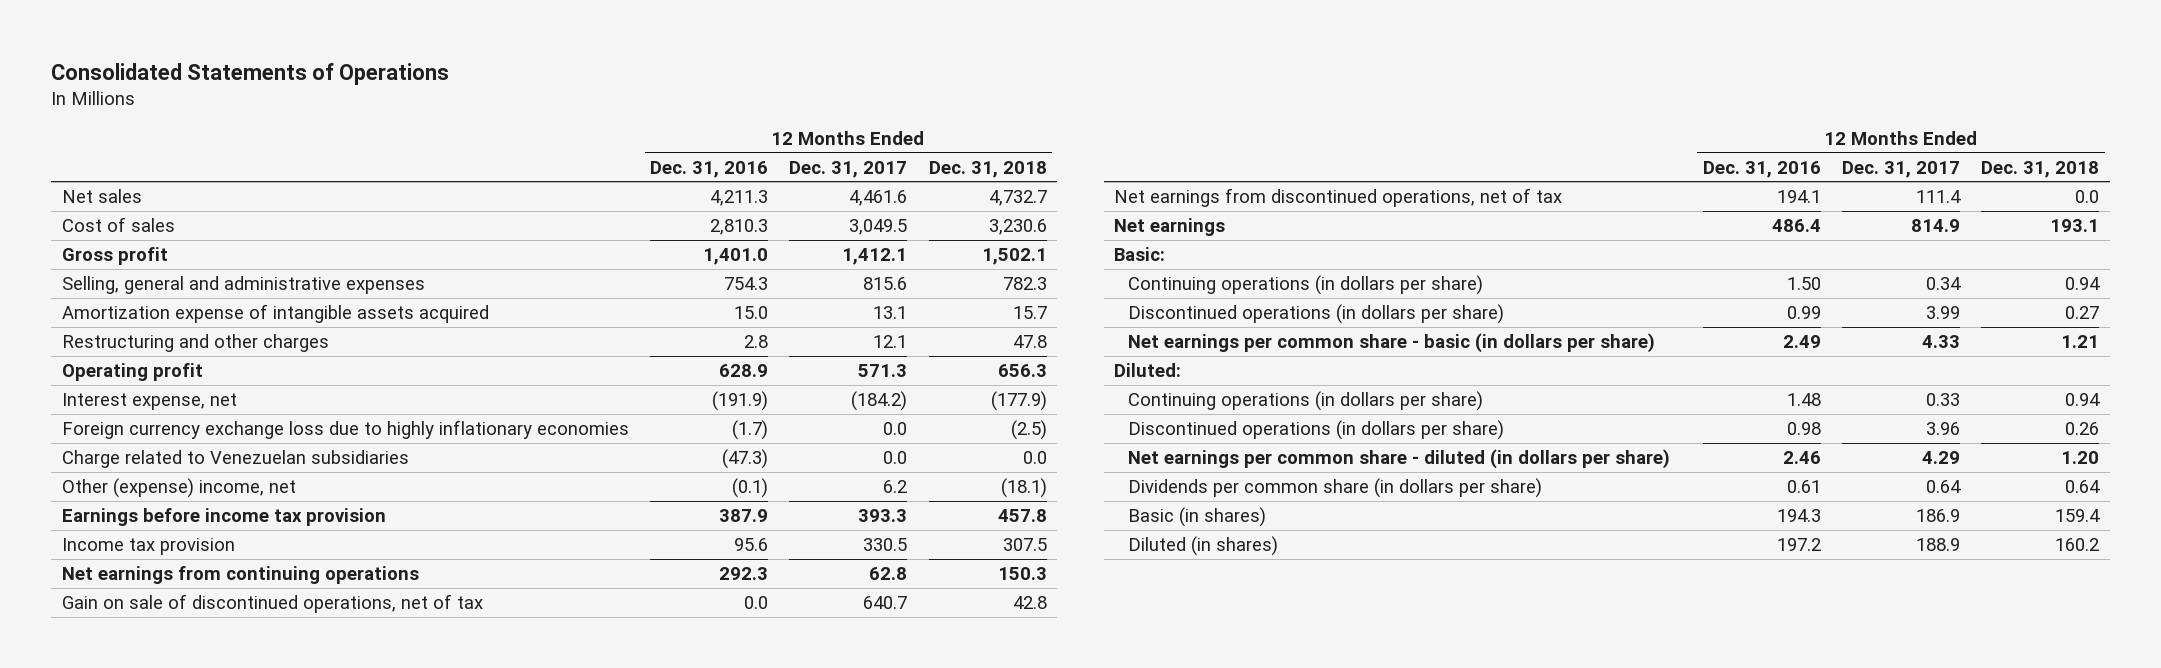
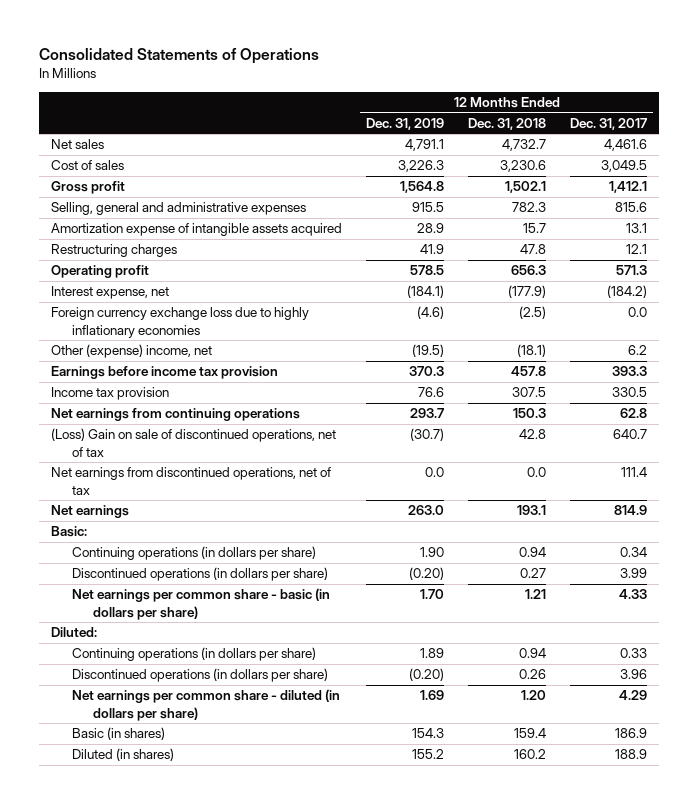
[649,160,768,178] Dec. 31, 2016 -> none
none -> [366,117,445,130] Dec. 31, 2019
[61,333,329,352] Restructuring and other charges -> [51,244,178,258] Restructuring charges
[61,449,409,468] Charge related to Venezuelan subsidiaries -> none
[61,593,483,613] Gain on sale of discontinued operations, net of tax -> [51,428,337,457] (Loss) Gain on sale of discontinued operations, net of tax
[1127,477,1542,498] Dividends per common share (in dollars per share) -> none

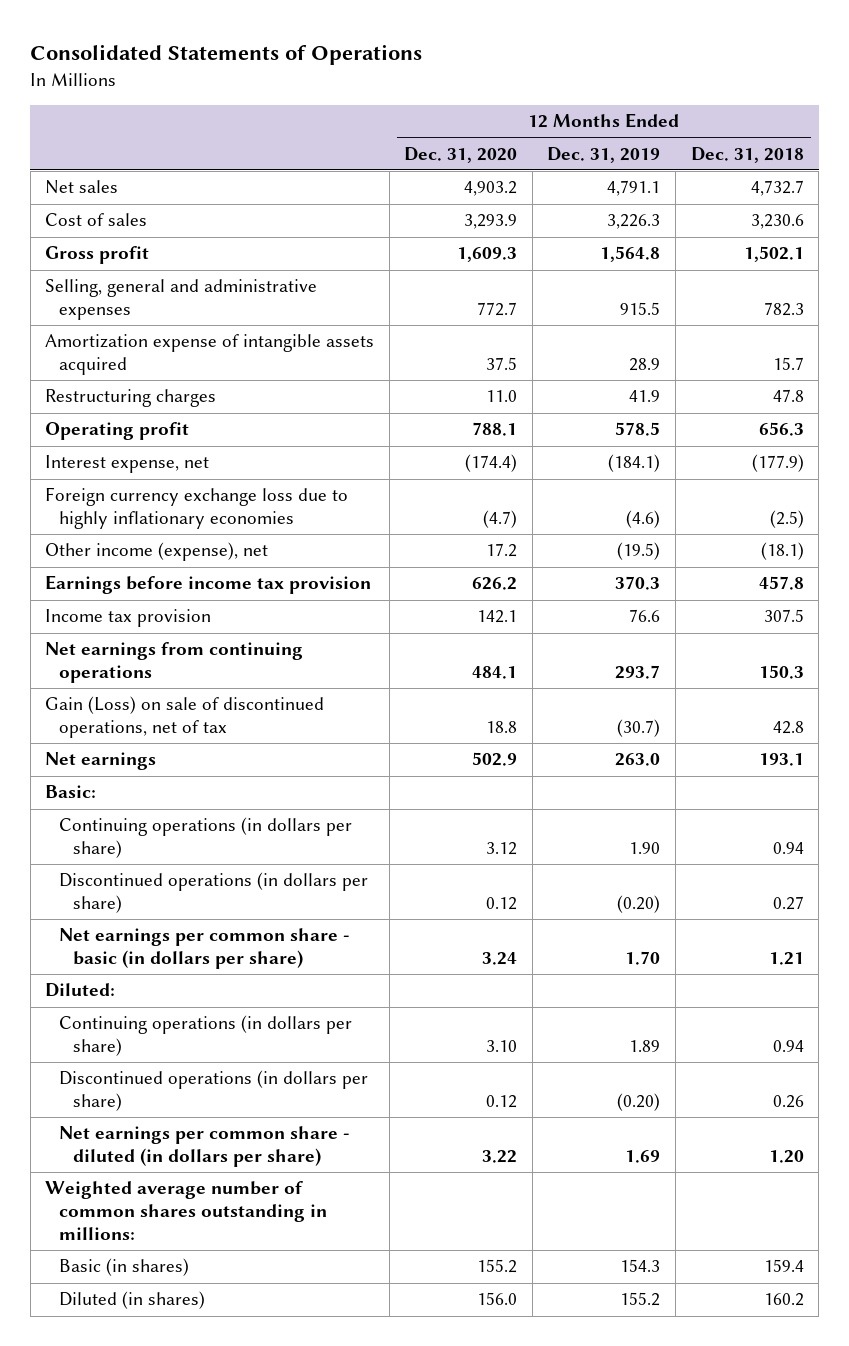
[570,117,648,130] Dec. 31, 2017 -> none
none -> [404,146,518,163] Dec. 31, 2020
[51,344,213,359] Other (expense) income, net -> [45,542,269,562] Other income (expense), net
[51,467,332,495] Net earnings from discontinued operations, net of tax -> none
[51,428,337,457] (Loss) Gain on sale of discontinued operations, net of tax -> [45,696,325,739] Gain (Loss) on sale of discontinued operations, net of tax
none -> [45,1181,327,1241] Weighted average number of common shares outstanding in millions:

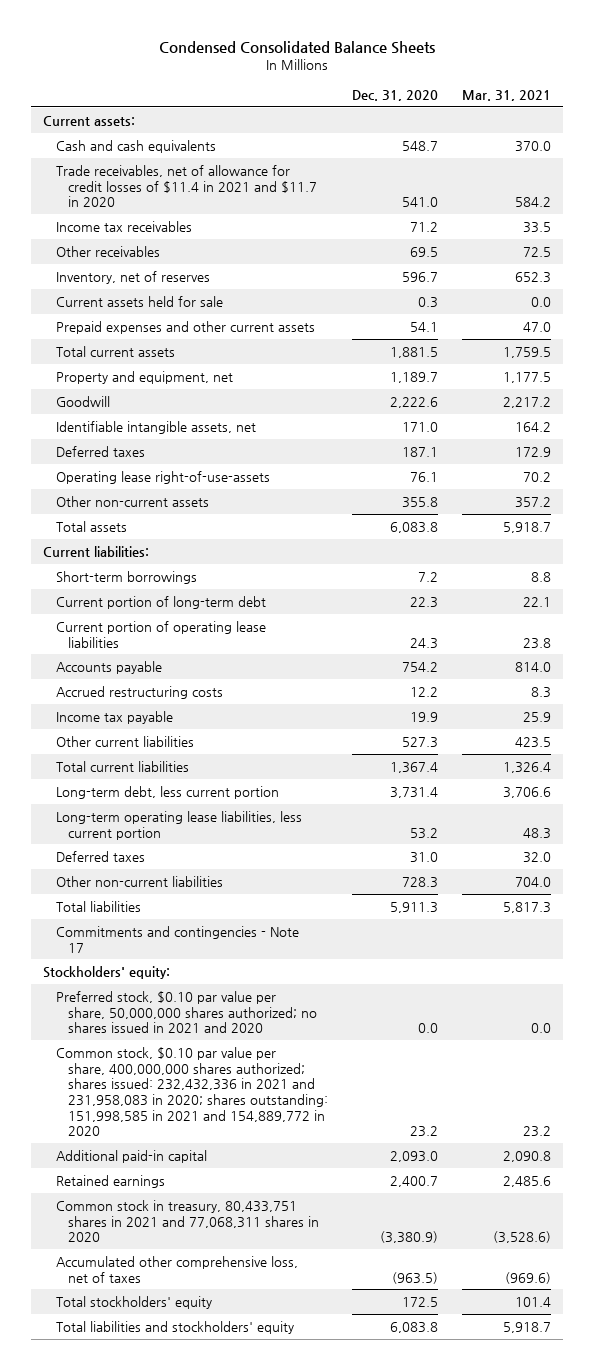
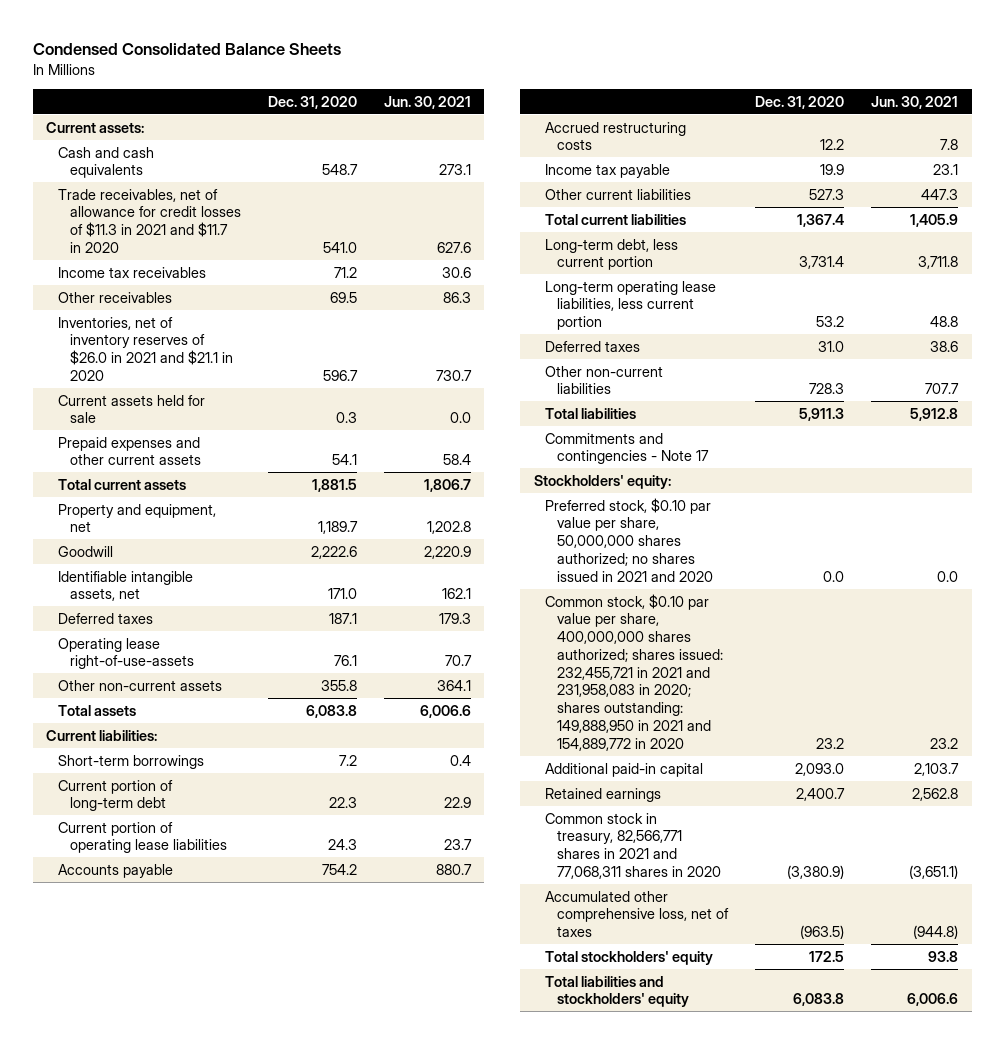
[462,90,552,102] Mar. 31, 2021 -> none
none -> [383,95,471,109] Jun. 30, 2021
[55,164,318,208] Trade receivables, net of allowance for credit losses of $11.4 in 2021 and $11.7 in 2020 -> [58,188,241,253] Trade receivables, net of allowance for credit losses of $11.3 in 2021 and $11.7 in 2020
[55,270,210,284] Inventory, net of reserves -> [58,316,233,381] Inventories, net of inventory reserves of $26.0 in 2021 and $21.1 in 2020
[55,1046,329,1137] Common stock, $0.10 par value per share, 400,000,000 shares authorized; shares issued: 232,432,336 in 2021 and 231,958,083 in 2020; shares outstanding: 151,998,585 in 2021 and 154,889,772 in 2020 -> [545,593,724,751] Common stock, $0.10 par value per share, 400,000,000 shares authorized; shares issued: 232,455,721 in 2021 and 231,958,083 in 2020; shares outstanding: 149,888,950 in 2021 and 154,889,772 in 2020
[55,1199,320,1243] Common stock in treasury, 80,433,751 shares in 2021 and 77,068,311 shares in 2020 -> [545,812,722,879] Common stock in treasury, 82,566,771 shares in 2021 and 77,068,311 shares in 2020

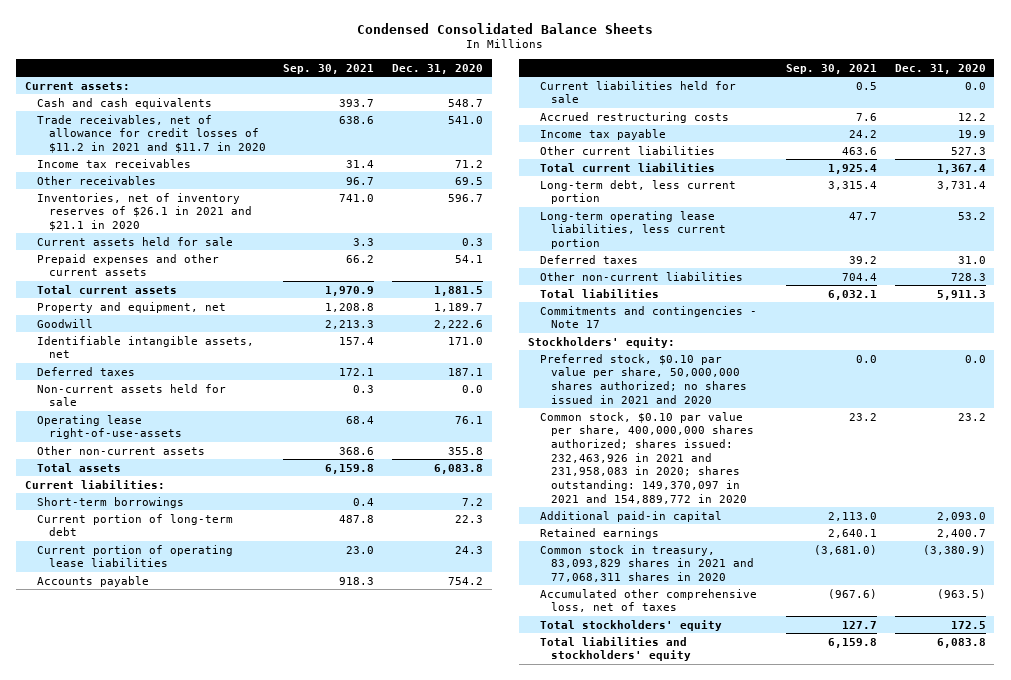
[383,95,471,109] Jun. 30, 2021 -> none
none -> [283,63,375,74] Sep. 30, 2021
[58,188,241,253] Trade receivables, net of allowance for credit losses of $11.3 in 2021 and $11.7 in 2020 -> [36,114,266,154] Trade receivables, net of allowance for credit losses of $11.2 in 2021 and $11.7 in 2020
[58,316,233,381] Inventories, net of inventory reserves of $26.0 in 2021 and $21.1 in 2020 -> [36,192,252,232] Inventories, net of inventory reserves of $26.1 in 2021 and $21.1 in 2020
none -> [36,383,226,407] Non-current assets held for sale
none -> [539,80,736,104] Current liabilities held for sale
[545,593,724,751] Common stock, $0.10 par value per share, 400,000,000 shares authorized; shares issued: 232,455,721 in 2021 and 231,958,083 in 2020; shares outstanding: 149,888,950 in 2021 and 154,889,772 in 2020 -> [539,411,755,504] Common stock, $0.10 par value per share, 400,000,000 shares authorized; shares issued: 232,463,926 in 2021 and 231,958,083 in 2020; shares outstanding: 149,370,097 in 2021 and 154,889,772 in 2020
[545,812,722,879] Common stock in treasury, 82,566,771 shares in 2021 and 77,068,311 shares in 2020 -> [539,544,755,583] Common stock in treasury, 83,093,829 shares in 2021 and 77,068,311 shares in 2020

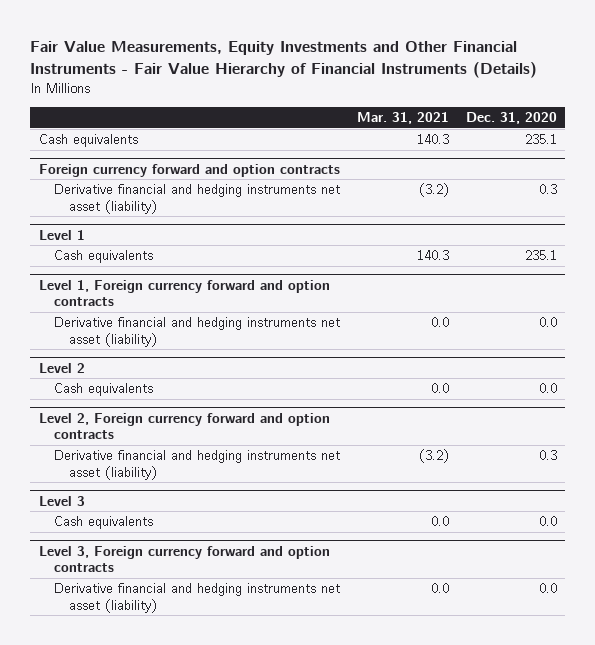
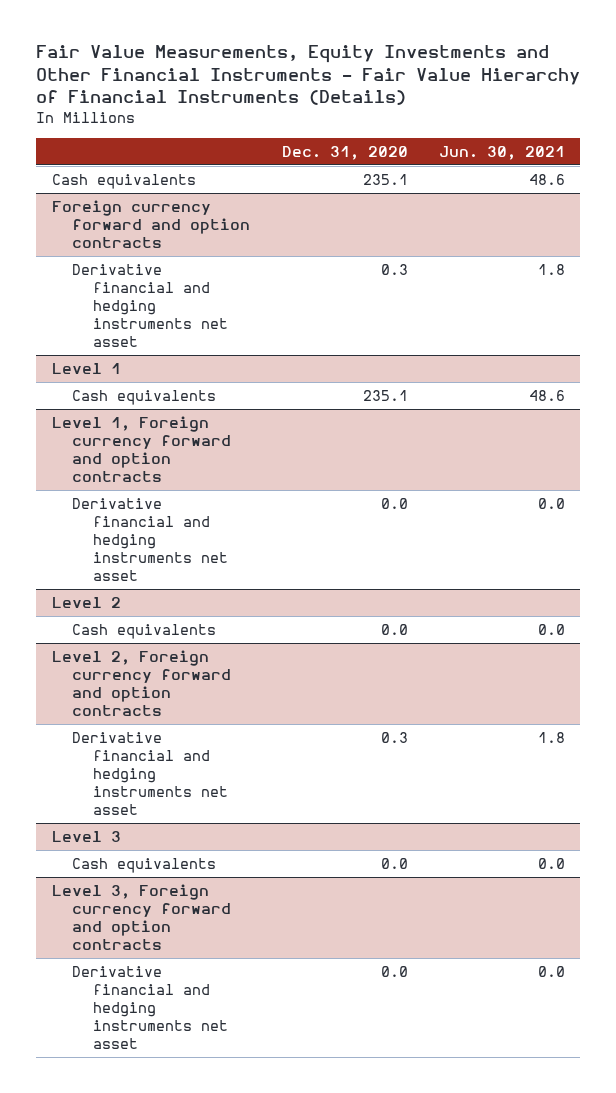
[356,112,449,125] Mar. 31, 2021 -> none
none -> [438,145,565,160] Jun. 30, 2021
[53,184,340,214] Derivative financial and hedging instruments net asset (liability) -> [72,264,229,348] Derivative financial and hedging instruments net asset
[53,317,340,347] Derivative financial and hedging instruments net asset (liability) -> [72,498,229,582] Derivative financial and hedging instruments net asset
[53,450,340,480] Derivative financial and hedging instruments net asset (liability) -> [72,732,229,816] Derivative financial and hedging instruments net asset
[53,583,340,613] Derivative financial and hedging instruments net asset (liability) -> [72,966,229,1050] Derivative financial and hedging instruments net asset

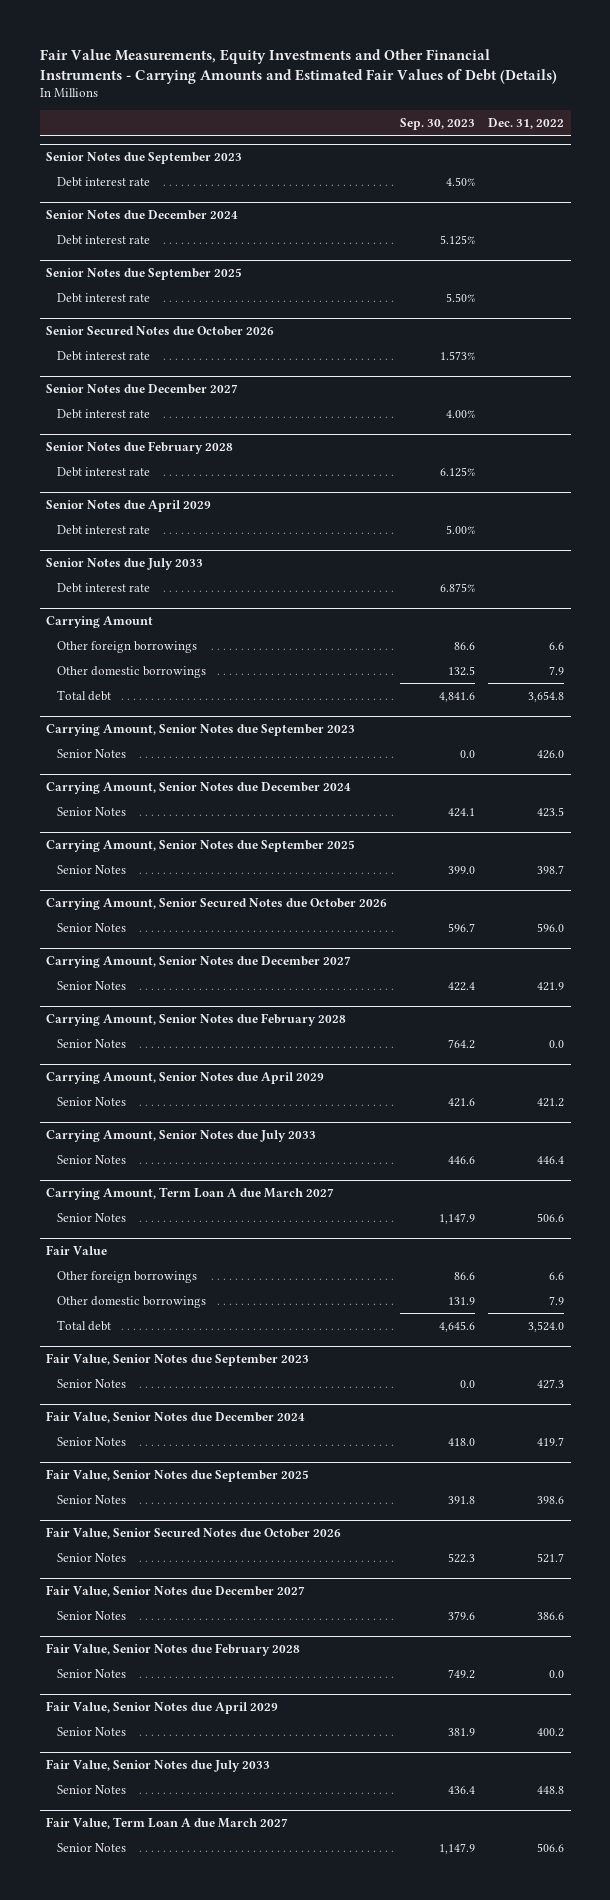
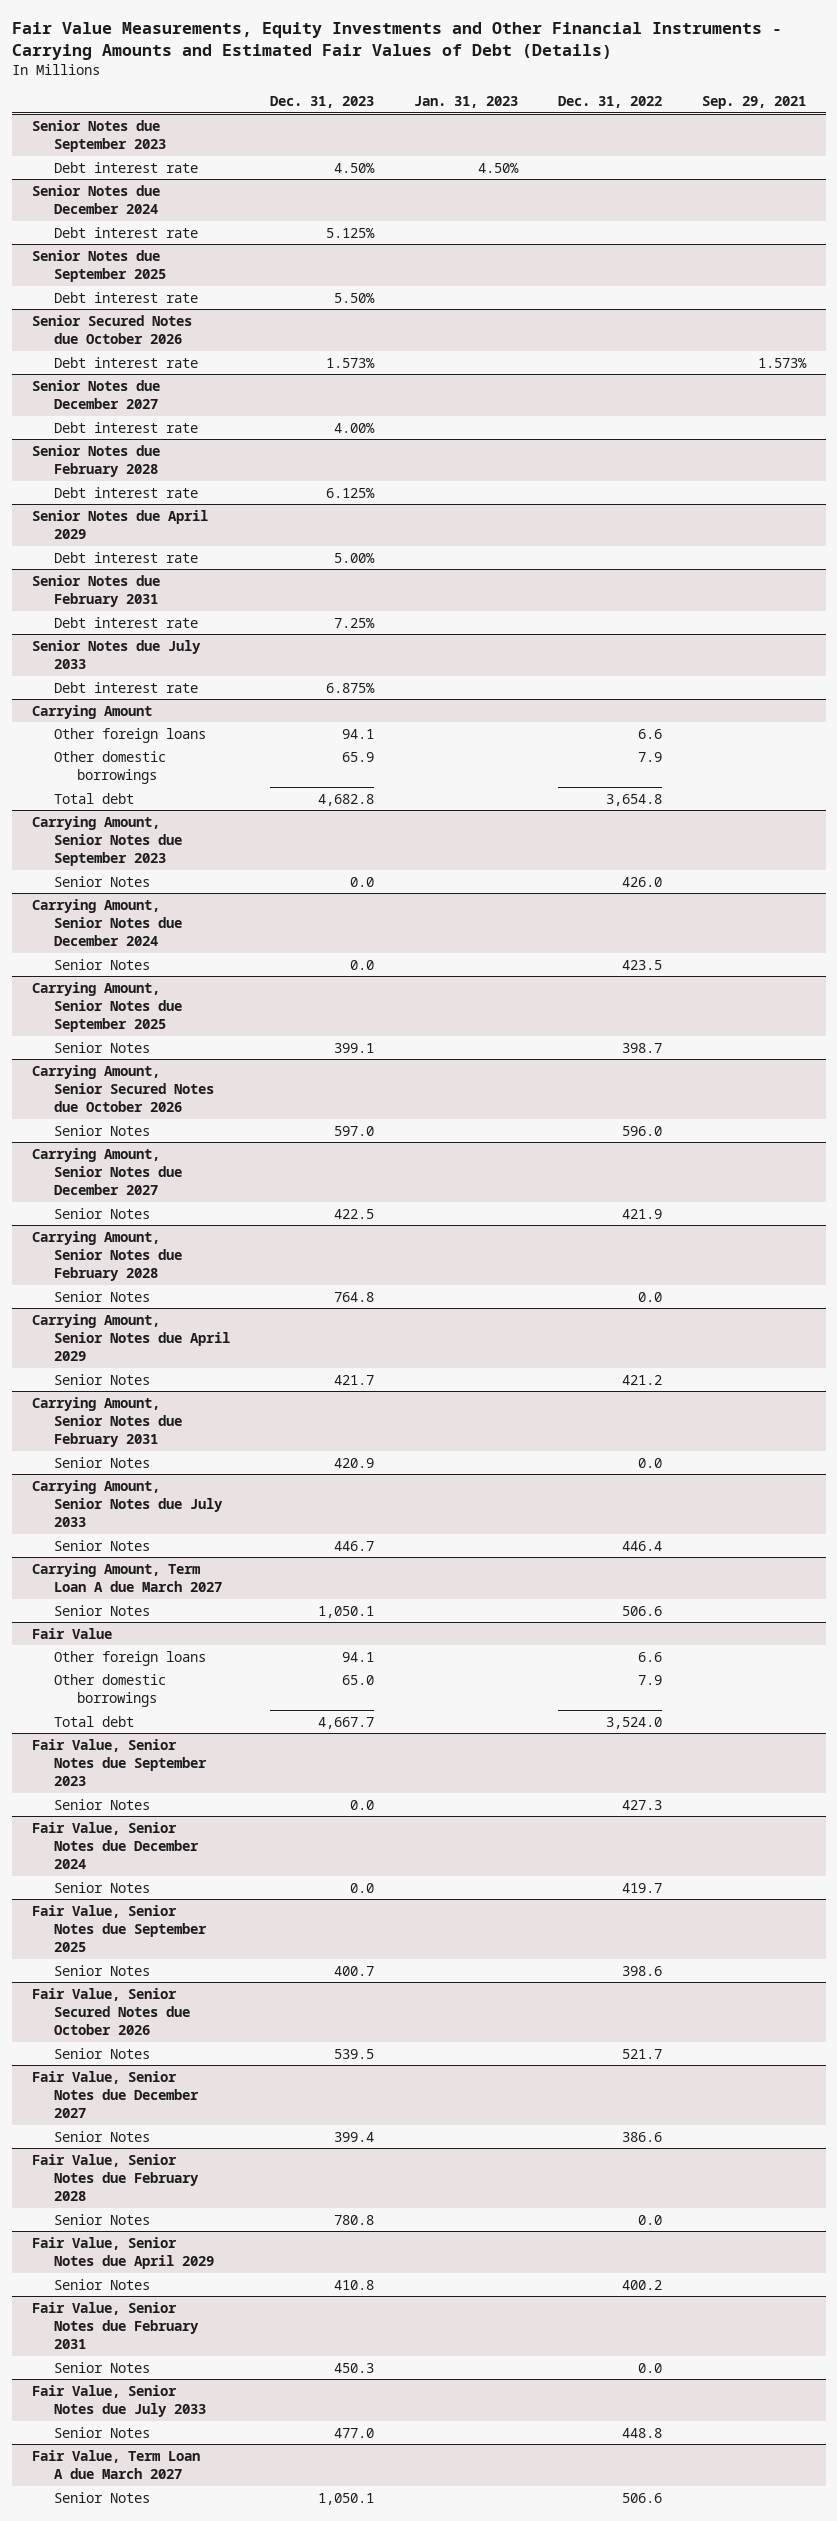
[400,118,476,131] Sep. 30, 2023 -> none
none -> [269,95,374,108] Dec. 31, 2023
none -> [413,95,518,108] Jan. 31, 2023
none -> [701,95,806,109] Sep. 29, 2021
none -> [31,574,160,608] Senior Notes due February 2031
none -> [54,616,199,628] Debt interest rate
[57,640,198,653] Other foreign borrowings -> [54,727,207,743] Other foreign loans
none -> [31,1396,183,1448] Carrying Amount, Senior Notes due February 2031
none -> [54,1456,151,1468] Senior Notes
[57,1270,198,1283] Other foreign borrowings -> [54,1650,207,1666] Other foreign loans
none -> [31,2301,200,2350] Fair Value, Senior Notes due February 2031
none -> [54,2361,151,2373] Senior Notes

